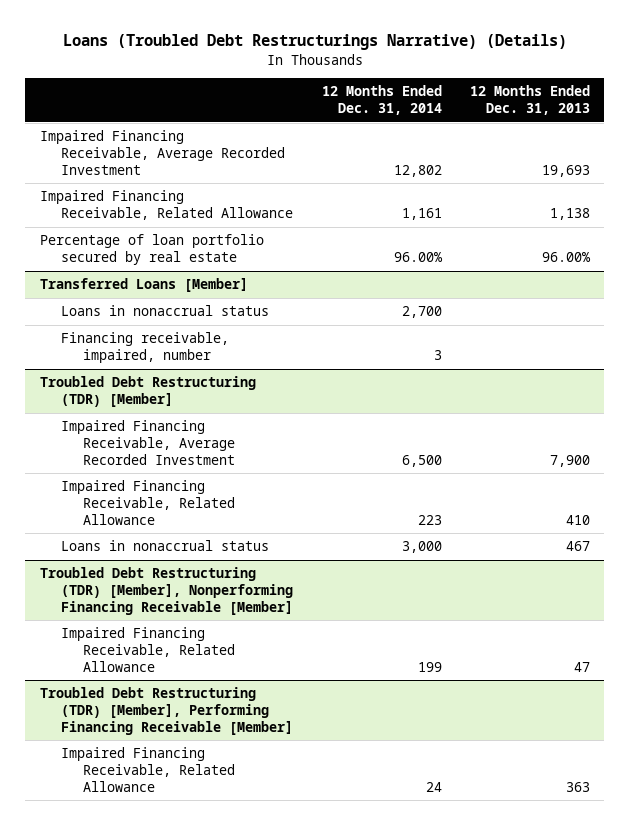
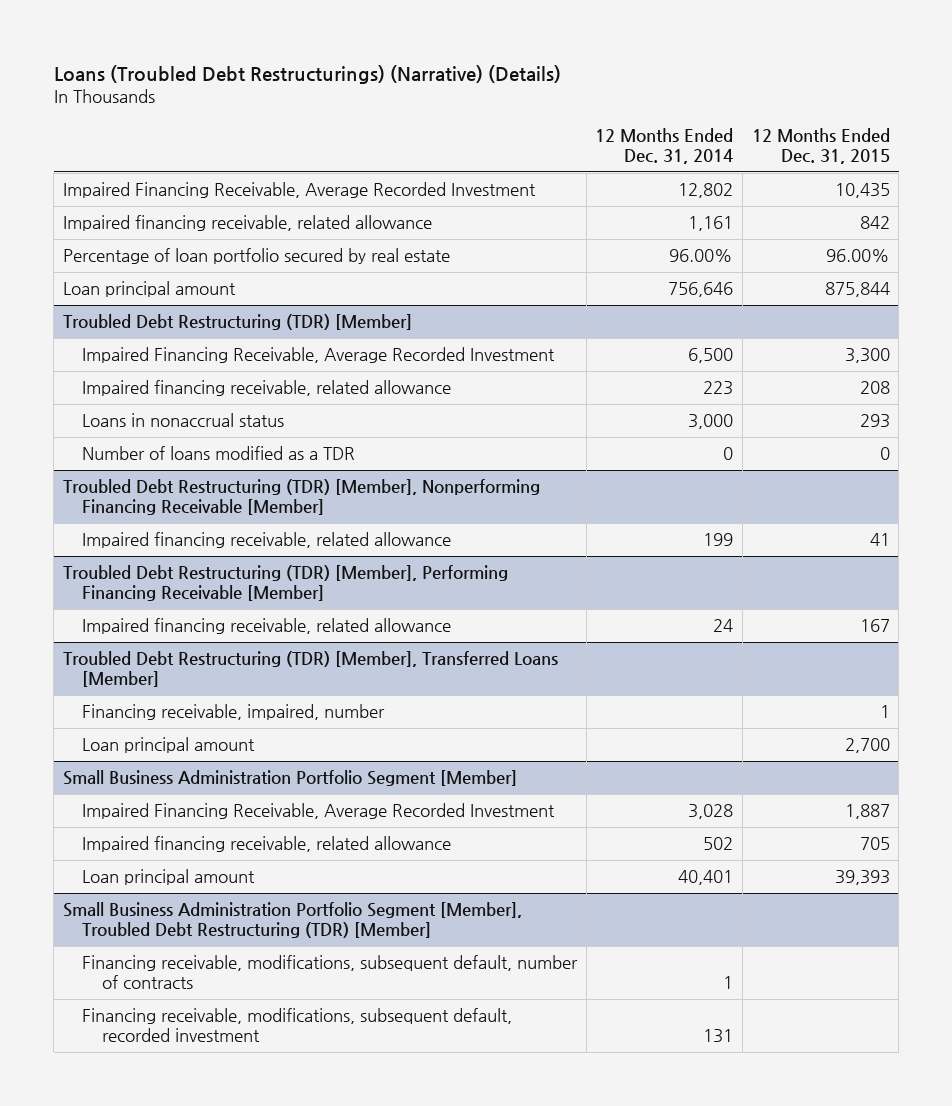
[62,34,567,51] Loans (Troubled Debt Restructurings Narrative) (Details) -> [53,64,561,84] Loans (Troubled Debt Restructurings) (Narrative) (Details)
[470,85,591,116] 12 Months Ended Dec. 31, 2013 -> none
none -> [751,127,890,165] 12 Months Ended Dec. 31, 2015
[39,190,294,221] Impaired Financing Receivable, Related Allowance -> [62,215,432,232] Impaired financing receivable, related allowance
[39,278,248,293] Transferred Loans [Member] -> none
[61,305,270,317] Loans in nonaccrual status -> none
[61,332,230,364] Financing receivable, impaired, number -> none
none -> [62,281,236,298] Loan principal amount
[61,480,235,526] Impaired Financing Receivable, Related Allowance -> [82,380,452,397] Impaired financing receivable, related allowance
none -> [82,446,356,461] Number of loans modified as a TDR
[61,627,235,673] Impaired Financing Receivable, Related Allowance -> [82,532,452,549] Impaired financing receivable, related allowance
[61,747,235,793] Impaired Financing Receivable, Related Allowance -> [82,618,452,635] Impaired financing receivable, related allowance
none -> [62,651,558,688] Troubled Debt Restructuring (TDR) [Member], Transferred Loans [Member]
none -> [82,704,386,721] Financing receivable, impaired, number
none -> [82,737,256,754] Loan principal amount
none -> [62,770,517,787] Small Business Administration Portfolio Segment [Member]
none -> [82,803,556,820] Impaired Financing Receivable, Average Recorded Investment
none -> [82,836,452,853] Impaired financing receivable, related allowance
none -> [82,869,256,886] Loan principal amount
none -> [62,902,522,939] Small Business Administration Portfolio Segment [Member], Troubled Debt Restructuring (TDR) [Member]
none -> [82,955,579,990] Financing receivable, modifications, subsequent default, number of contracts
none -> [82,1008,513,1043] Financing receivable, modifications, subsequent default, recorded investment

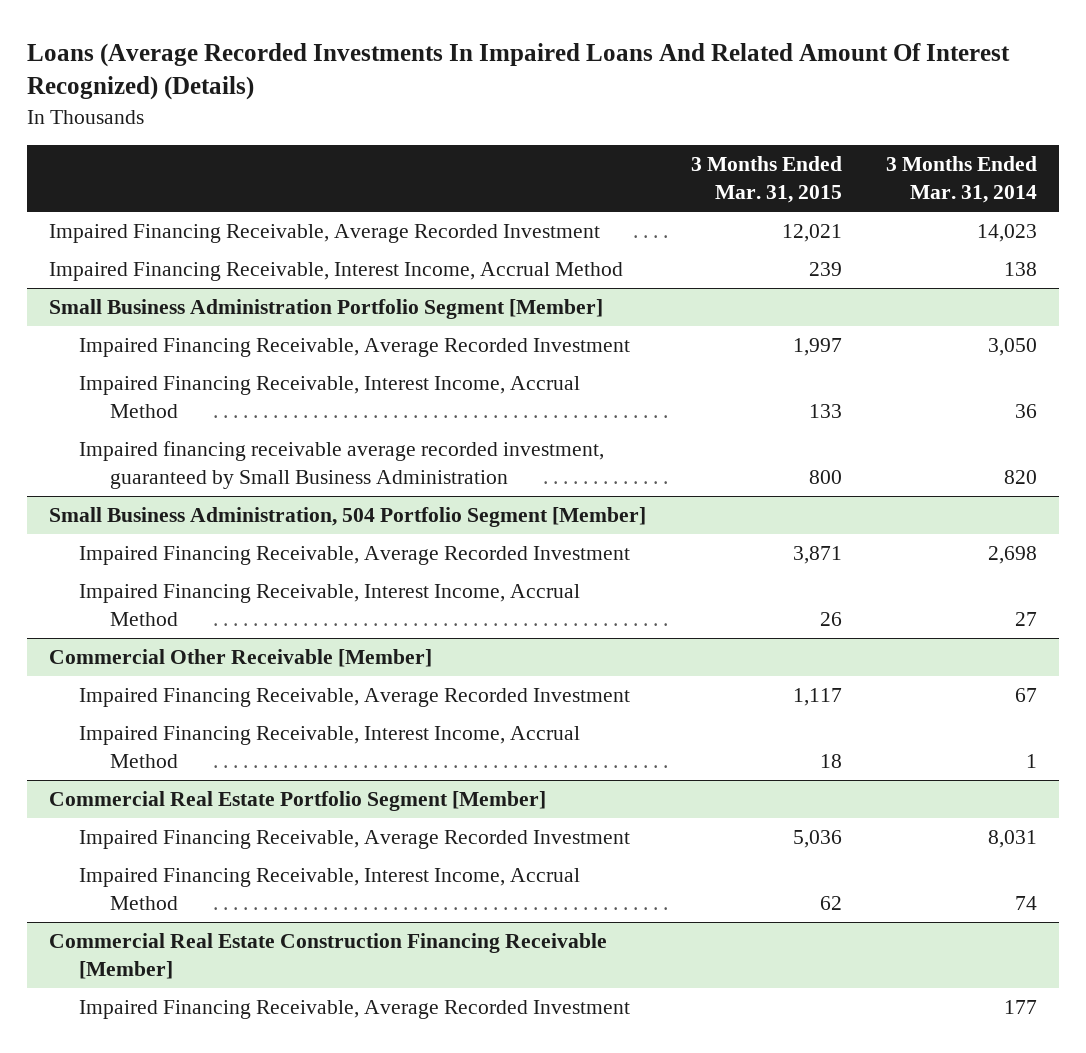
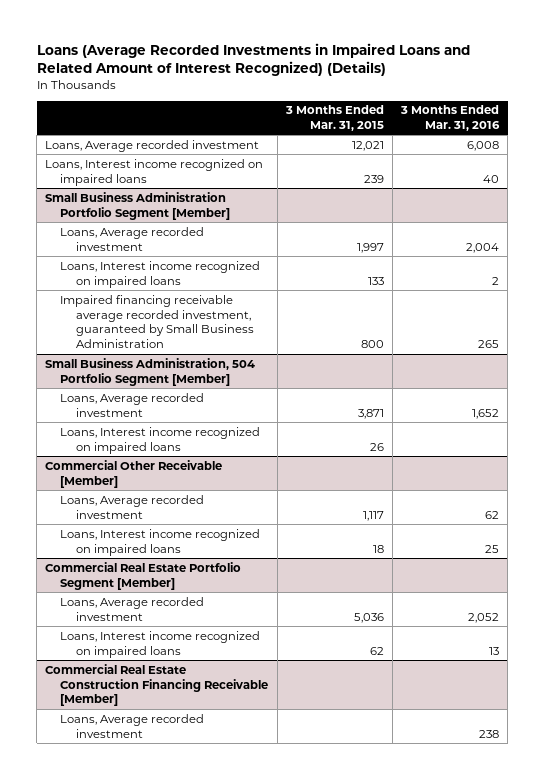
[26,42,1010,101] Loans (Average Recorded Investments In Impaired Loans And Related Amount Of Interest Recognized) (Details) -> [36,42,470,77] Loans (Average Recorded Investments in Impaired Loans and Related Amount of Interest Recognized) (Details)
[886,156,1038,204] 3 Months Ended Mar. 31, 2014 -> none
none -> [400,105,501,132] 3 Months Ended Mar. 31, 2016
[49,223,601,243] Impaired Financing Receivable, Average Recorded Investment -> [45,139,260,152] Loans, Average recorded investment
[49,261,624,281] Impaired Financing Receivable, Interest Income, Accrual Method -> [45,158,264,186] Loans, Interest income recognized on impaired loans
[79,337,631,357] Impaired Financing Receivable, Average Recorded Investment -> [60,226,205,251] Loans, Average recorded investment
[79,375,581,419] Impaired Financing Receivable, Interest Income, Accrual Method -> [60,260,261,288] Loans, Interest income recognized on impaired loans
[79,545,631,565] Impaired Financing Receivable, Average Recorded Investment -> [60,392,205,417] Loans, Average recorded investment
[79,583,581,627] Impaired Financing Receivable, Interest Income, Accrual Method -> [60,426,261,454] Loans, Interest income recognized on impaired loans
[79,687,631,707] Impaired Financing Receivable, Average Recorded Investment -> [60,494,205,519] Loans, Average recorded investment
[79,725,581,769] Impaired Financing Receivable, Interest Income, Accrual Method -> [60,528,261,556] Loans, Interest income recognized on impaired loans
[79,829,631,849] Impaired Financing Receivable, Average Recorded Investment -> [60,596,205,621] Loans, Average recorded investment
[79,867,581,911] Impaired Financing Receivable, Interest Income, Accrual Method -> [60,630,261,658] Loans, Interest income recognized on impaired loans
[79,999,631,1019] Impaired Financing Receivable, Average Recorded Investment -> [60,713,205,738] Loans, Average recorded investment

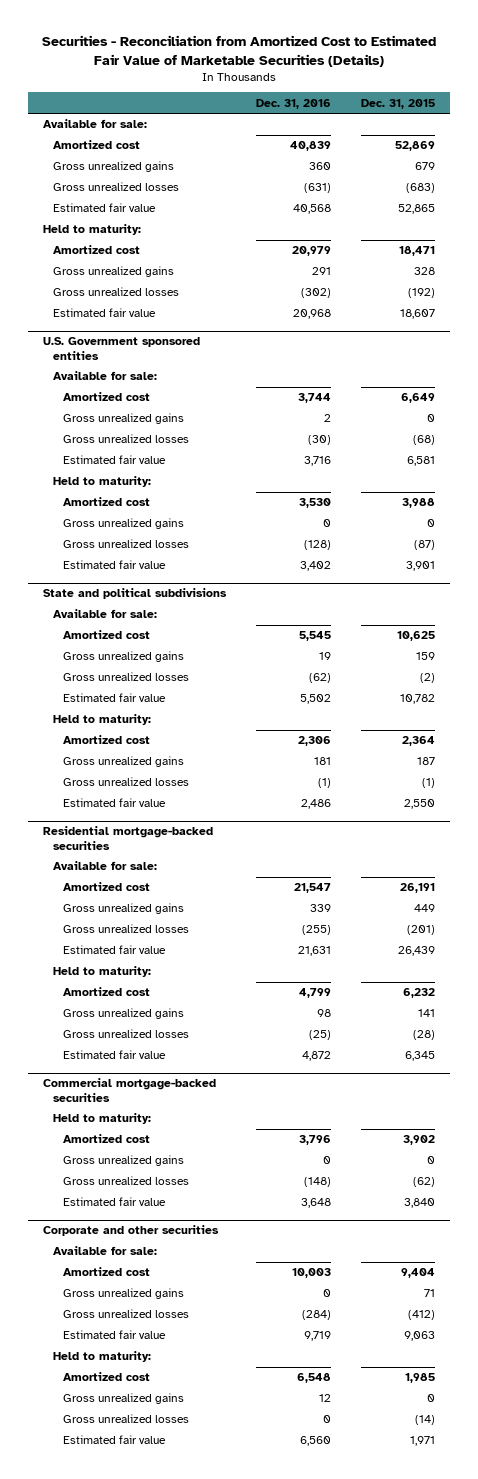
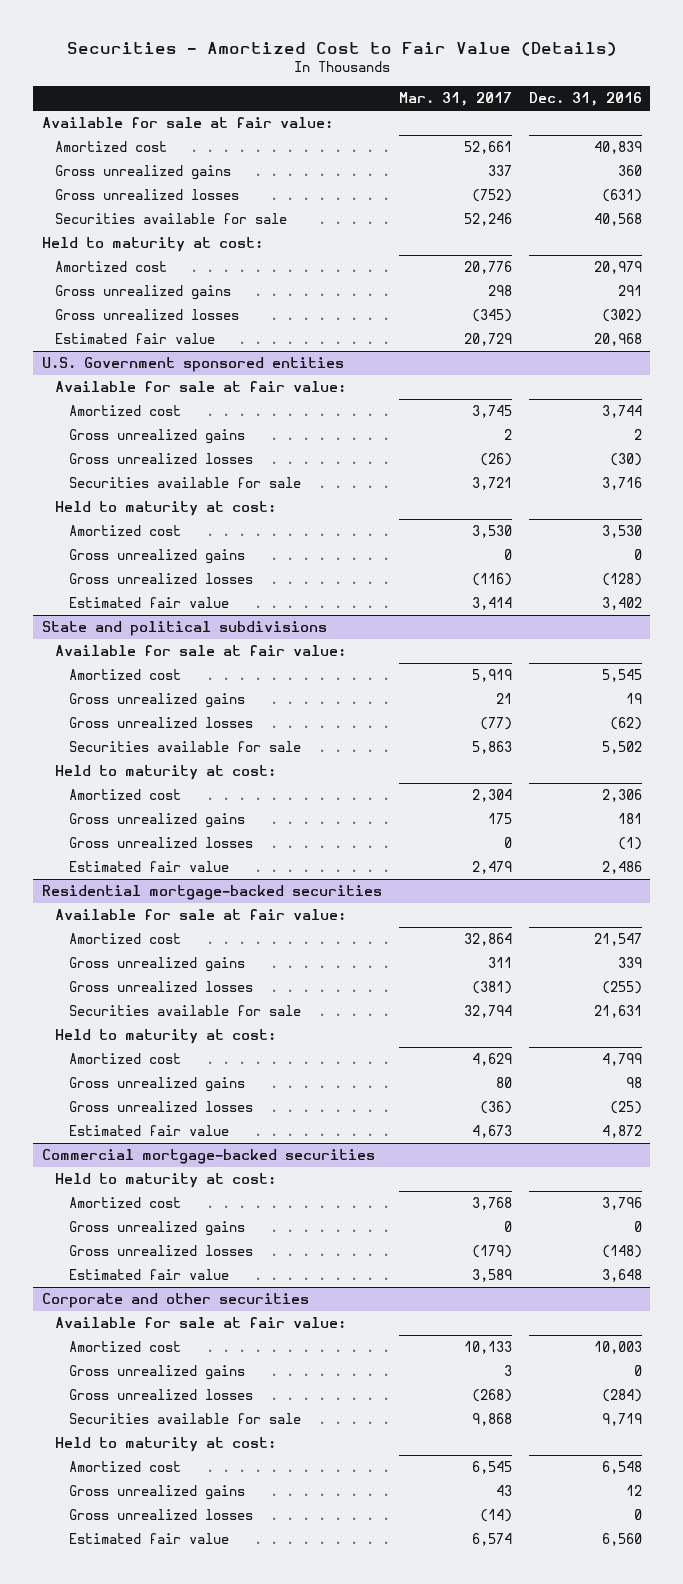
[41,35,436,67] Securities - Reconciliation from Amortized Cost to Estimated Fair Value of Marketable Securities (Details) -> [66,42,617,57] Securities - Amortized Cost to Fair Value (Details)
[360,98,435,109] Dec. 31, 2015 -> none
none -> [398,92,512,107] Mar. 31, 2017
[43,119,148,129] Available for sale: -> [41,117,333,129] Available for sale at fair value:
[53,203,157,213] Estimated fair value -> [55,213,288,225] Securities available for sale
[43,224,142,236] Held to maturity: -> [41,237,263,253] Held to maturity at cost:
[53,371,158,381] Available for sale: -> [55,381,347,393] Available for sale at fair value:
[63,455,167,465] Estimated fair value -> [68,477,301,489] Securities available for sale
[53,476,152,488] Held to maturity: -> [55,501,277,517] Held to maturity at cost:
[53,609,158,619] Available for sale: -> [55,645,347,657] Available for sale at fair value:
[63,693,167,703] Estimated fair value -> [68,741,301,753] Securities available for sale
[53,714,152,726] Held to maturity: -> [55,765,277,781] Held to maturity at cost:
[53,861,158,871] Available for sale: -> [55,909,347,921] Available for sale at fair value:
[63,945,167,955] Estimated fair value -> [68,1005,301,1017] Securities available for sale
[53,966,152,978] Held to maturity: -> [55,1029,277,1045] Held to maturity at cost:
[53,1113,152,1125] Held to maturity: -> [55,1173,277,1189] Held to maturity at cost:
[53,1246,158,1256] Available for sale: -> [55,1317,347,1329] Available for sale at fair value:
[63,1330,167,1340] Estimated fair value -> [68,1413,301,1425] Securities available for sale
[53,1351,152,1363] Held to maturity: -> [55,1437,277,1453] Held to maturity at cost:

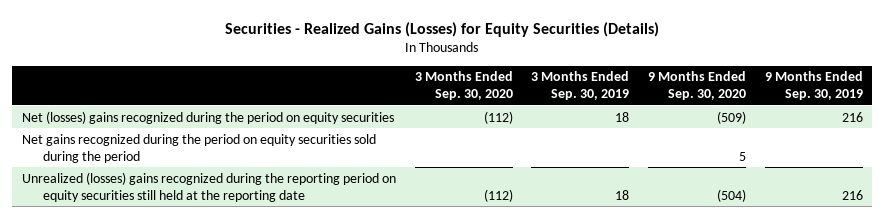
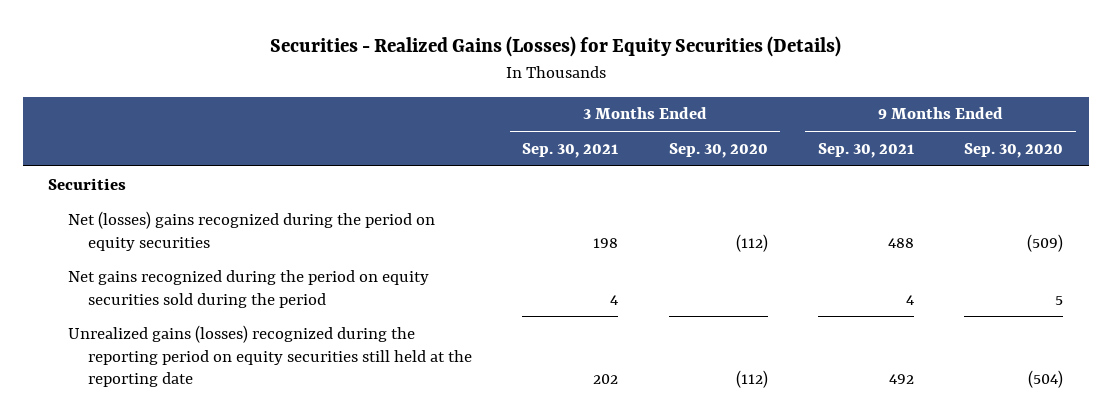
[531,71,630,101] 3 Months Ended Sep. 30, 2019 -> none
[764,71,863,101] 9 Months Ended Sep. 30, 2019 -> none
none -> [522,142,619,158] Sep. 30, 2021
none -> [818,142,915,158] Sep. 30, 2021
none -> [47,177,126,190] Securities
[21,171,396,202] Unrealized (losses) gains recognized during the reporting period on equity securities still held at the reporting date -> [67,324,472,388] Unrealized gains (losses) recognized during the reporting period on equity securities still held at the reporting date

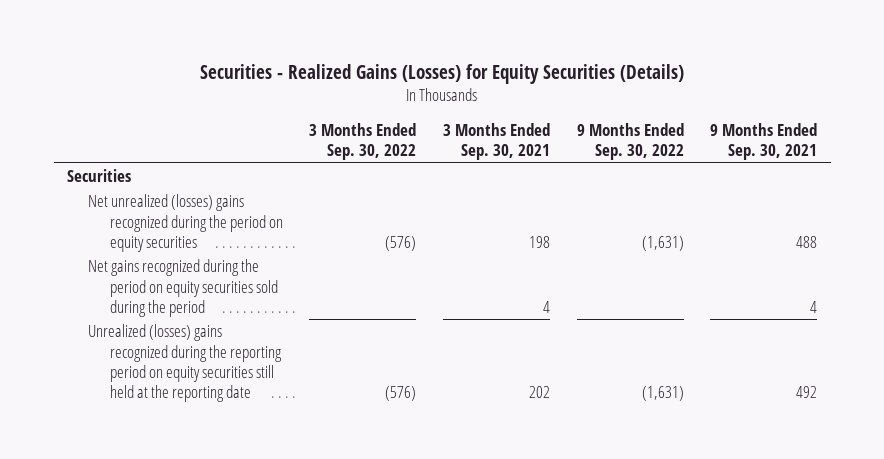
[668,142,768,158] Sep. 30, 2020 -> none
[964,142,1064,158] Sep. 30, 2020 -> none
none -> [309,122,417,161] 3 Months Ended Sep. 30, 2022
none -> [576,122,684,161] 9 Months Ended Sep. 30, 2022
[67,210,435,251] Net (losses) gains recognized during the period on equity securities -> [88,194,283,252] Net unrealized (losses) gains recognized during the period on equity securities
[67,324,472,388] Unrealized gains (losses) recognized during the reporting period on equity securities still held at the reporting date -> [88,324,282,403] Unrealized (losses) gains recognized during the reporting period on equity securities still held at the reporting date

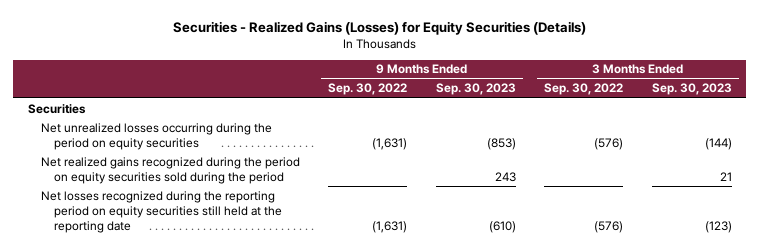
[442,122,550,161] 3 Months Ended Sep. 30, 2021 -> none
[710,122,818,161] 9 Months Ended Sep. 30, 2021 -> none
none -> [435,83,516,96] Sep. 30, 2023
none -> [651,83,732,96] Sep. 30, 2023
[88,194,283,252] Net unrealized (losses) gains recognized during the period on equity securities -> [40,122,272,150] Net unrealized losses occurring during the period on equity securities
[88,259,278,317] Net gains recognized during the period on equity securities sold during the period -> [40,156,300,184] Net realized gains recognized during the period on equity securities sold during the period
[88,324,282,403] Unrealized (losses) gains recognized during the reporting period on equity securities still held at the reporting date -> [40,190,282,233] Net losses recognized during the reporting period on equity securities still held at the reporting date

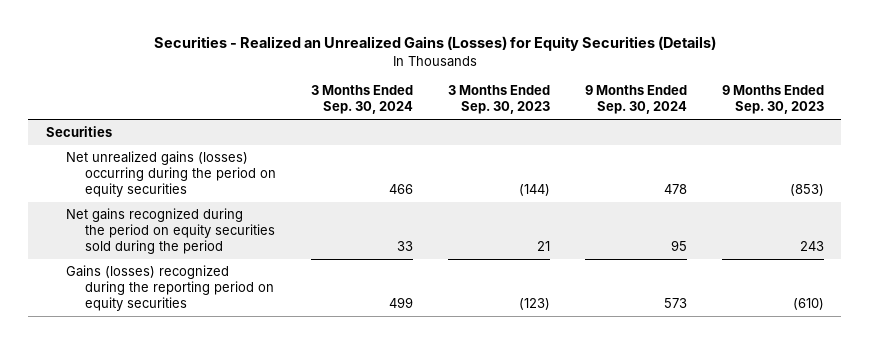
[172,20,586,35] Securities - Realized Gains (Losses) for Equity Securities (Details) -> [153,36,716,52] Securities - Realized an Unrealized Gains (Losses) for Equity Securities (Details)
[328,83,408,96] Sep. 30, 2022 -> none
[544,83,624,96] Sep. 30, 2022 -> none
none -> [311,85,414,115] 3 Months Ended Sep. 30, 2024
none -> [584,85,687,115] 9 Months Ended Sep. 30, 2024
[40,122,272,150] Net unrealized losses occurring during the period on equity securities -> [65,150,277,198] Net unrealized gains (losses) occurring during the period on equity securities
[40,156,300,184] Net realized gains recognized during the period on equity securities sold during the period -> [65,207,276,255] Net gains recognized during the period on equity securities sold during the period
[40,190,282,233] Net losses recognized during the reporting period on equity securities still held at the reporting date -> [65,264,275,312] Gains (losses) recognized during the reporting period on equity securities

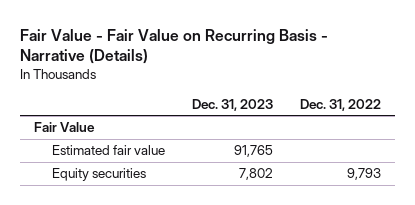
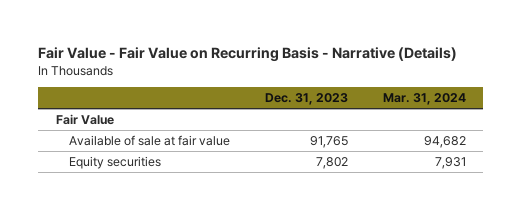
[300,98,382,111] Dec. 31, 2022 -> none
none -> [382,93,466,106] Mar. 31, 2024
[51,145,165,156] Estimated fair value -> [69,135,231,147] Available of sale at fair value

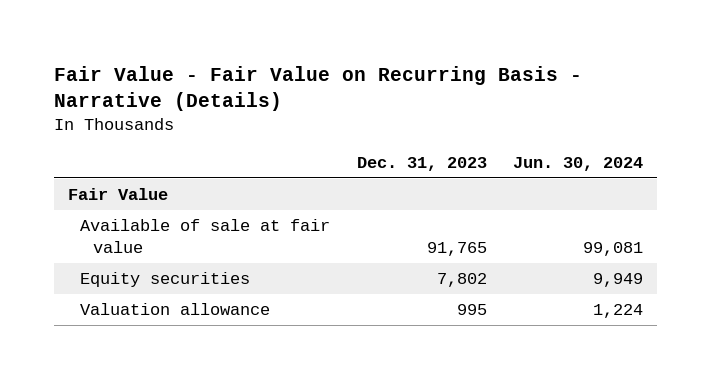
[382,93,466,106] Mar. 31, 2024 -> none
none -> [513,156,644,171] Jun. 30, 2024
none -> [80,303,271,316] Valuation allowance

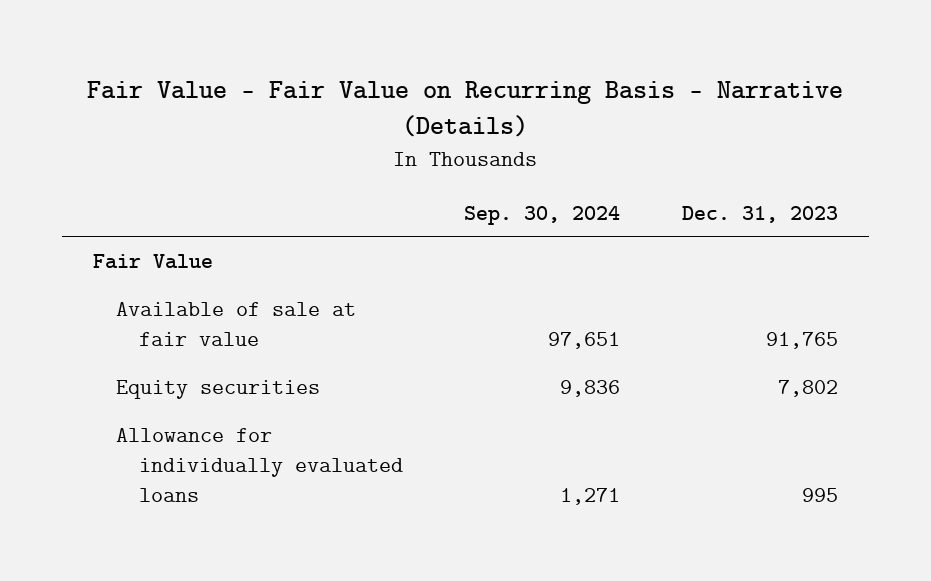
[513,156,644,171] Jun. 30, 2024 -> none
none -> [464,205,621,225] Sep. 30, 2024
[80,303,271,316] Valuation allowance -> [115,427,403,502] Allowance for individually evaluated loans

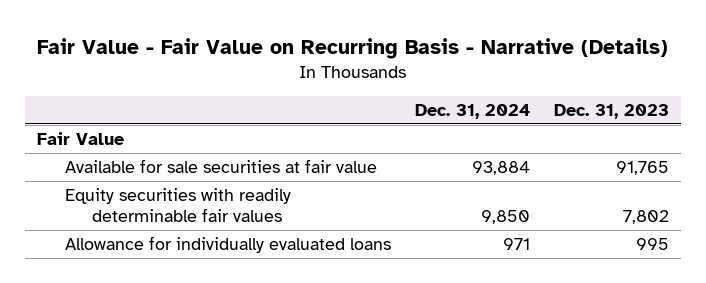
[464,205,621,225] Sep. 30, 2024 -> none
none -> [414,104,530,120] Dec. 31, 2024
[115,301,356,346] Available of sale at fair value -> [64,158,377,173] Available for sale securities at fair value
[115,379,320,399] Equity securities -> [64,187,291,223] Equity securities with readily determinable fair values

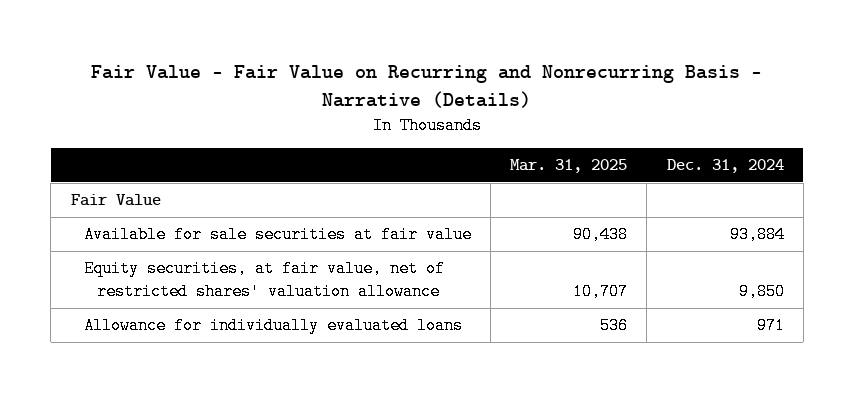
[37,37,669,59] Fair Value - Fair Value on Recurring Basis - Narrative (Details) -> [91,65,763,108] Fair Value - Fair Value on Recurring and Nonrecurring Basis - Narrative (Details)
[553,104,669,120] Dec. 31, 2023 -> none
none -> [510,159,628,174] Mar. 31, 2025
[64,187,291,223] Equity securities with readily determinable fair values -> [83,260,445,300] Equity securities, at fair value, net of restricted shares' valuation allowance

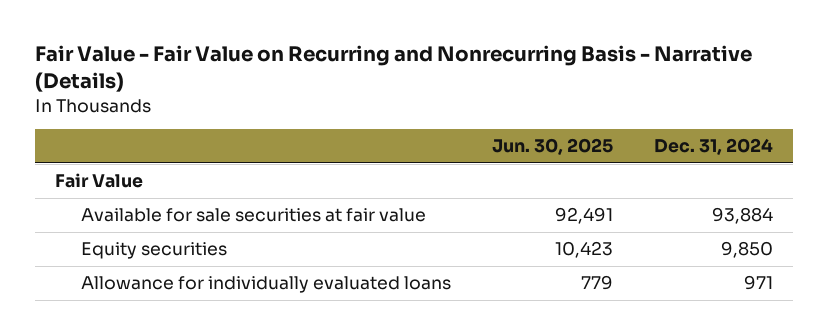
[510,159,628,174] Mar. 31, 2025 -> none
none -> [491,138,613,156] Jun. 30, 2025
[83,260,445,300] Equity securities, at fair value, net of restricted shares' valuation allowance -> [81,242,228,260] Equity securities

